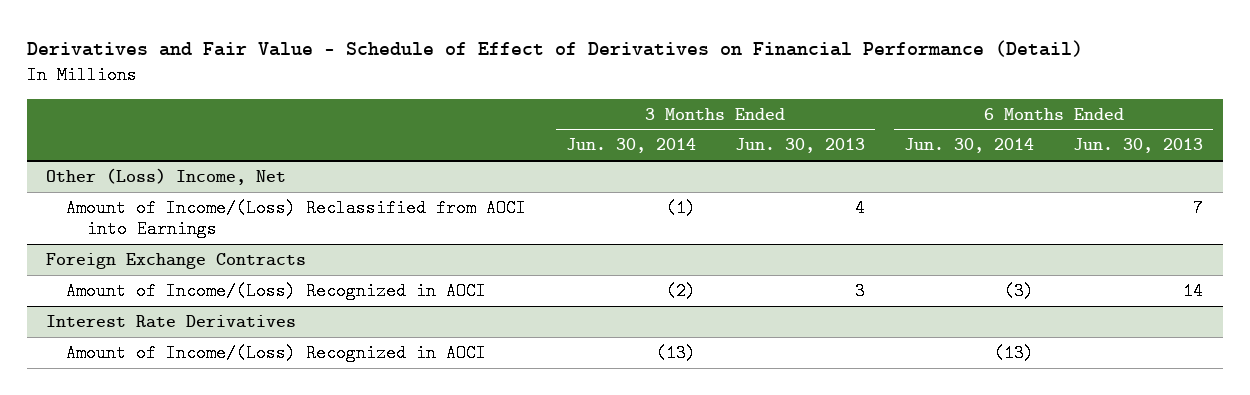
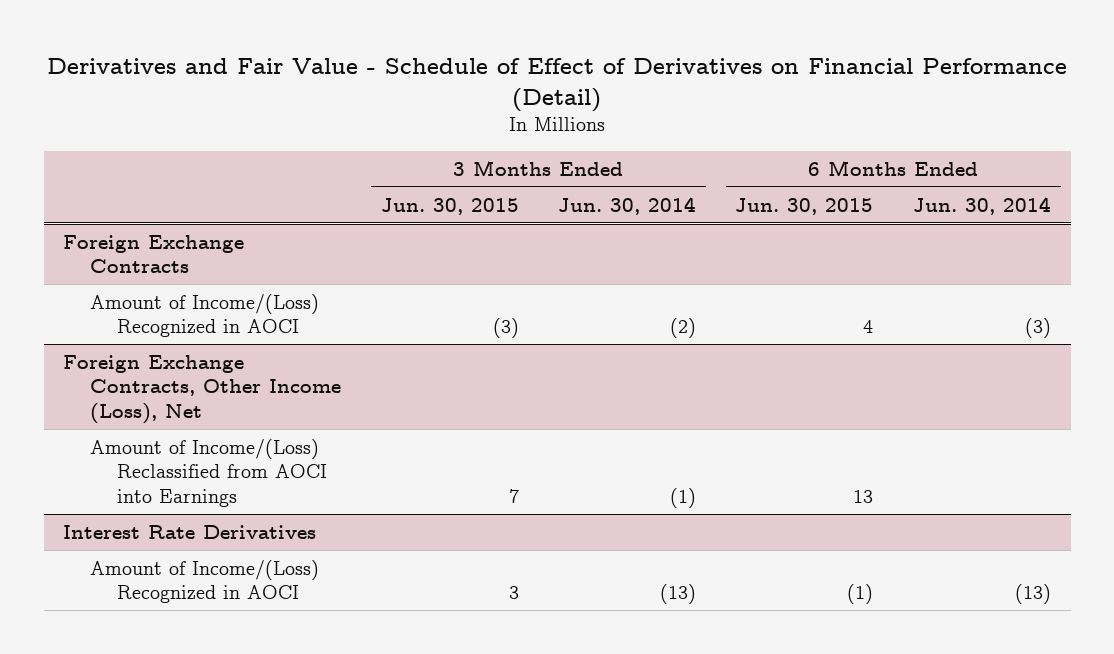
[734,138,865,154] Jun. 30, 2013 -> none
[1073,138,1204,154] Jun. 30, 2013 -> none
none -> [380,197,519,215] Jun. 30, 2015
none -> [735,197,874,215] Jun. 30, 2015
[46,167,287,185] Other (Loss) Income, Net -> none
[66,198,527,239] Amount of Income/(Loss) Reclassified from AOCI into Earnings -> none
none -> [63,354,342,424] Foreign Exchange Contracts, Other Income (Loss), Net
none -> [90,438,327,507] Amount of Income/(Loss) Reclassified from AOCI into Earnings

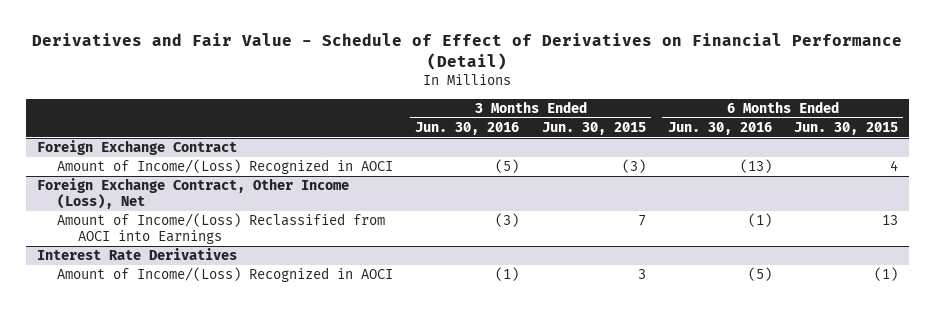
[558,196,697,215] Jun. 30, 2014 -> none
[912,196,1051,215] Jun. 30, 2014 -> none
none -> [415,121,520,135] Jun. 30, 2016
none -> [667,121,772,135] Jun. 30, 2016
[63,234,245,274] Foreign Exchange Contracts -> [36,140,237,156] Foreign Exchange Contract
[63,354,342,424] Foreign Exchange Contracts, Other Income (Loss), Net -> [36,178,349,209] Foreign Exchange Contract, Other Income (Loss), Net

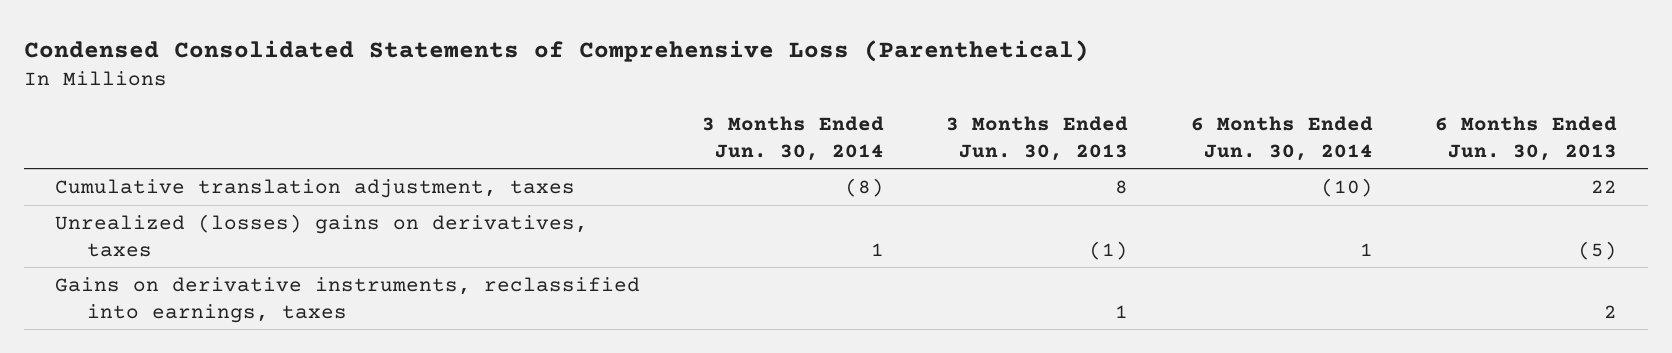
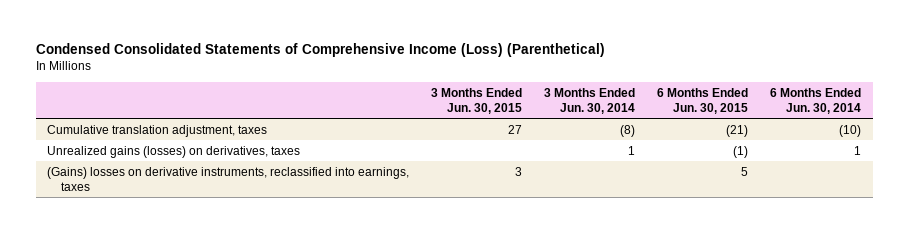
[23,39,1089,62] Condensed Consolidated Statements of Comprehensive Loss (Parenthetical) -> [35,43,605,58] Condensed Consolidated Statements of Comprehensive Income (Loss) (Parenthetical)
[946,116,1129,161] 3 Months Ended Jun. 30, 2013 -> none
[1434,116,1617,161] 6 Months Ended Jun. 30, 2013 -> none
none -> [430,87,522,114] 3 Months Ended Jun. 30, 2015
none -> [657,87,749,114] 6 Months Ended Jun. 30, 2015
[54,213,588,257] Unrealized (losses) gains on derivatives, taxes -> [46,145,300,158] Unrealized gains (losses) on derivatives, taxes
[54,276,640,323] Gains on derivative instruments, reclassified into earnings, taxes -> [46,166,409,191] (Gains) losses on derivative instruments, reclassified into earnings, taxes

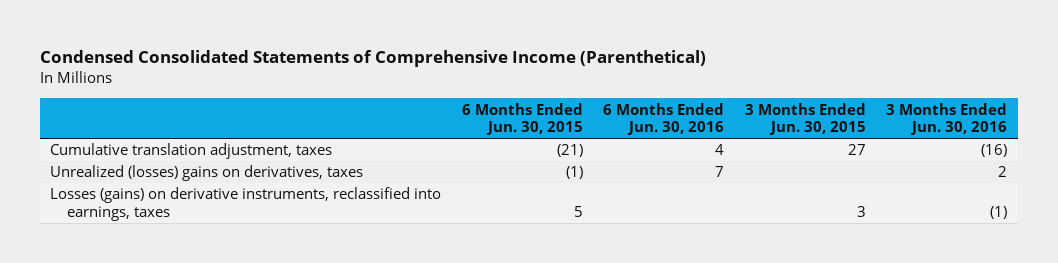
[35,43,605,58] Condensed Consolidated Statements of Comprehensive Income (Loss) (Parenthetical) -> [40,50,707,68] Condensed Consolidated Statements of Comprehensive Income (Parenthetical)
[544,87,636,114] 3 Months Ended Jun. 30, 2014 -> none
[770,87,862,114] 6 Months Ended Jun. 30, 2014 -> none
none -> [603,102,725,136] 6 Months Ended Jun. 30, 2016
none -> [886,102,1008,136] 3 Months Ended Jun. 30, 2016
[46,145,300,158] Unrealized gains (losses) on derivatives, taxes -> [50,165,364,182] Unrealized (losses) gains on derivatives, taxes
[46,166,409,191] (Gains) losses on derivative instruments, reclassified into earnings, taxes -> [50,187,442,222] Losses (gains) on derivative instruments, reclassified into earnings, taxes

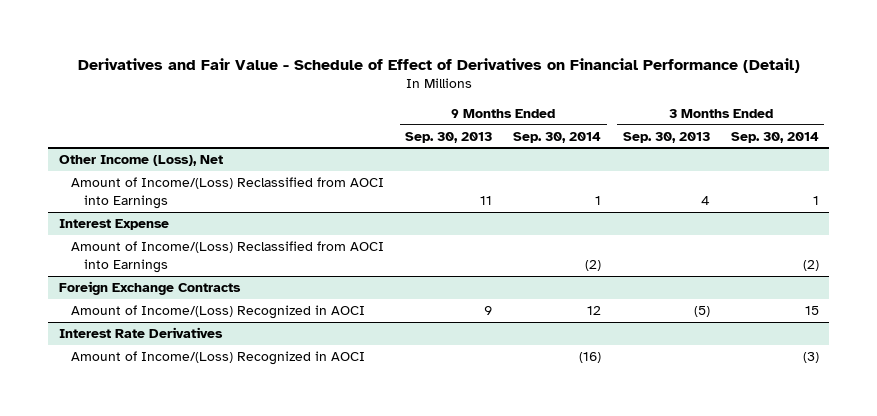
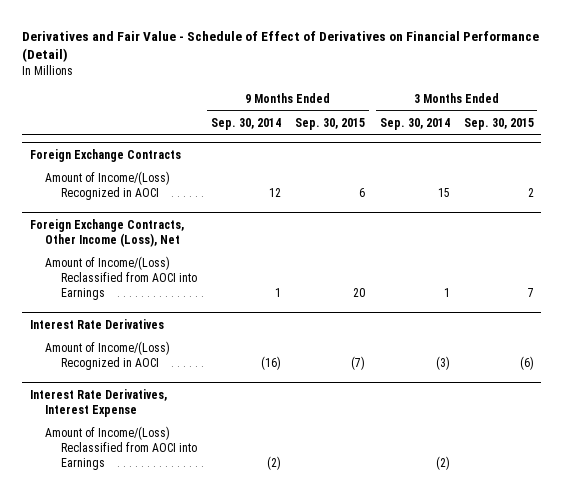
[405,131,493,143] Sep. 30, 2013 -> none
[622,131,710,143] Sep. 30, 2013 -> none
none -> [295,117,366,130] Sep. 30, 2015
none -> [463,117,534,130] Sep. 30, 2015
[58,155,223,167] Other Income (Loss), Net -> none
[71,177,385,210] Amount of Income/(Loss) Reclassified from AOCI into Earnings -> none
[58,219,169,231] Interest Expense -> none
[71,241,385,274] Amount of Income/(Loss) Reclassified from AOCI into Earnings -> none
none -> [29,218,184,247] Foreign Exchange Contracts, Other Income (Loss), Net
none -> [45,255,197,301] Amount of Income/(Loss) Reclassified from AOCI into Earnings
none -> [29,388,167,417] Interest Rate Derivatives, Interest Expense
none -> [45,425,197,471] Amount of Income/(Loss) Reclassified from AOCI into Earnings

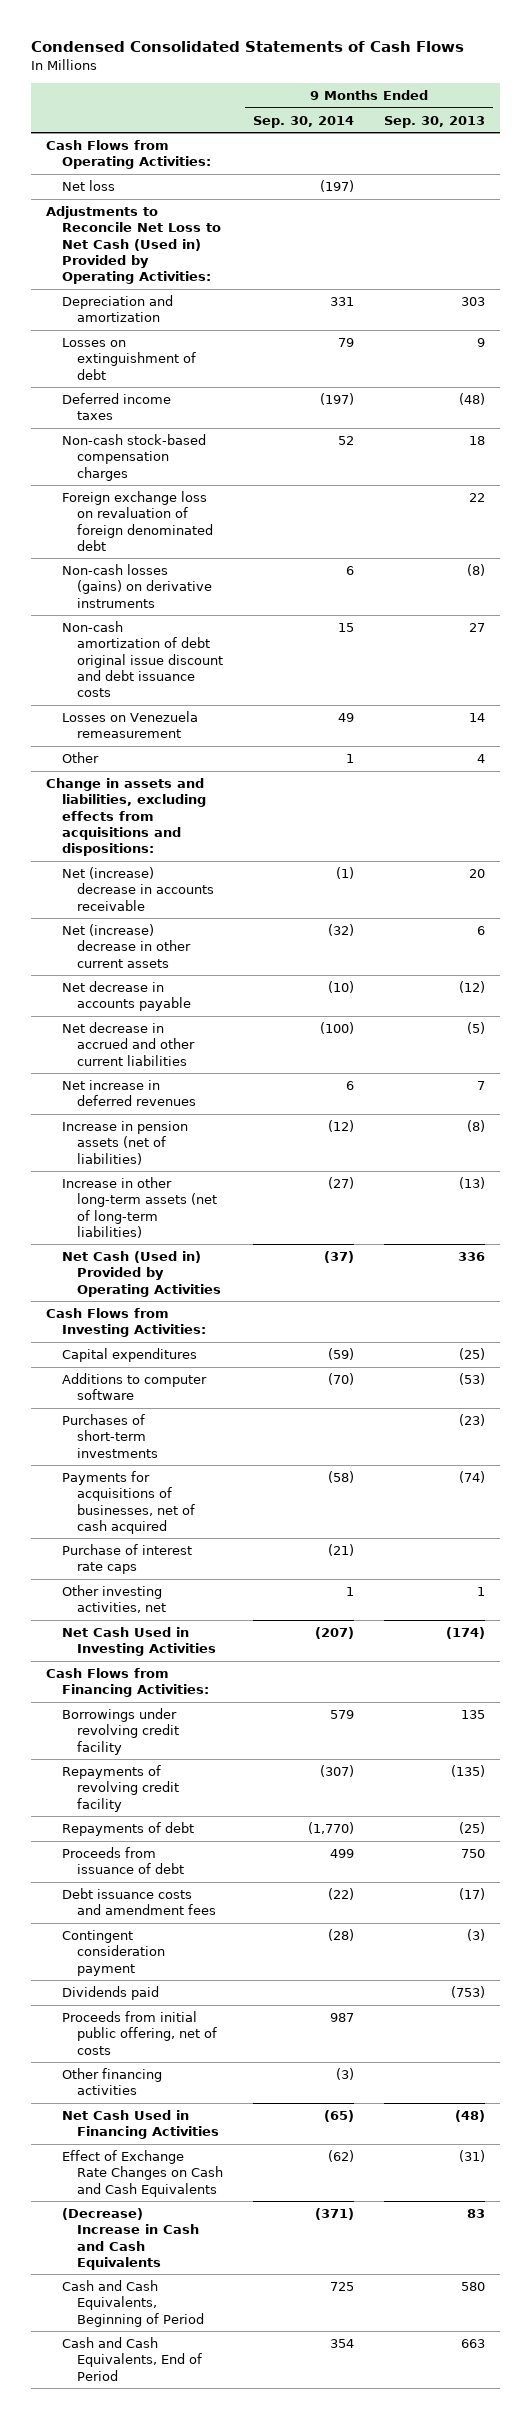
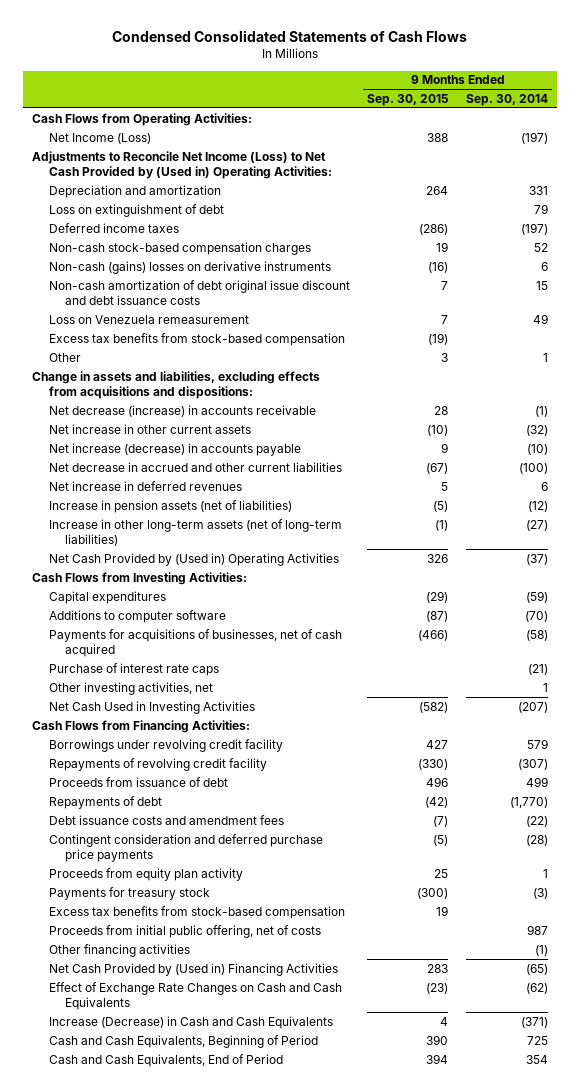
[384,115,486,128] Sep. 30, 2013 -> none
none -> [367,93,449,106] Sep. 30, 2015
[61,180,115,192] Net loss -> [48,132,151,144] Net Income (Loss)
[46,206,221,285] Adjustments to Reconcile Net Loss to Net Cash (Used in) Provided by Operating Activities: -> [31,150,332,180] Adjustments to Reconcile Net Income (Loss) to Net Cash Provided by (Used in) Operating Activities:
[61,338,196,380] Losses on extinguishment of debt -> [48,203,224,217] Loss on extinguishment of debt
[61,491,213,551] Foreign exchange loss on revaluation of foreign denominated debt -> none
[61,564,212,608] Non-cash losses (gains) on derivative instruments -> [48,260,331,274] Non-cash (gains) losses on derivative instruments
[61,711,198,739] Losses on Venezuela remeasurement -> [48,314,249,324] Loss on Venezuela remeasurement
none -> [48,332,345,346] Excess tax benefits from stock-based compensation
[61,867,214,911] Net (increase) decrease in accounts receivable -> [48,404,316,417] Net decrease (increase) in accounts receivable
[61,924,191,968] Net (increase) decrease in other current assets -> [48,423,251,434] Net increase in other current assets
[61,981,191,1012] Net decrease in accounts payable -> [48,442,301,456] Net increase (decrease) in accounts payable
[61,1251,221,1297] Net Cash (Used in) Provided by Operating Activities -> [48,552,339,566] Net Cash Provided by (Used in) Operating Activities
[61,1414,158,1458] Purchases of short-term investments -> none
[61,1822,194,1837] Repayments of debt -> [48,795,162,809] Repayments of debt
[61,1930,165,1976] Contingent consideration payment -> none
[61,1986,159,2001] Dividends paid -> none
none -> [48,833,323,863] Contingent consideration and deferred purchase price payments
none -> [48,867,243,881] Proceeds from equity plan activity
none -> [48,886,210,900] Payments for treasury stock
none -> [48,905,345,919] Excess tax benefits from stock-based compensation
[336,2068,355,2081] (3) -> [534,944,548,956] (1)
[61,2110,219,2140] Net Cash Used in Financing Activities -> [48,962,338,976] Net Cash Provided by (Used in) Financing Activities
[61,2208,199,2270] (Decrease) Increase in Cash and Cash Equivalents -> [48,1015,333,1029] Increase (Decrease) in Cash and Cash Equivalents

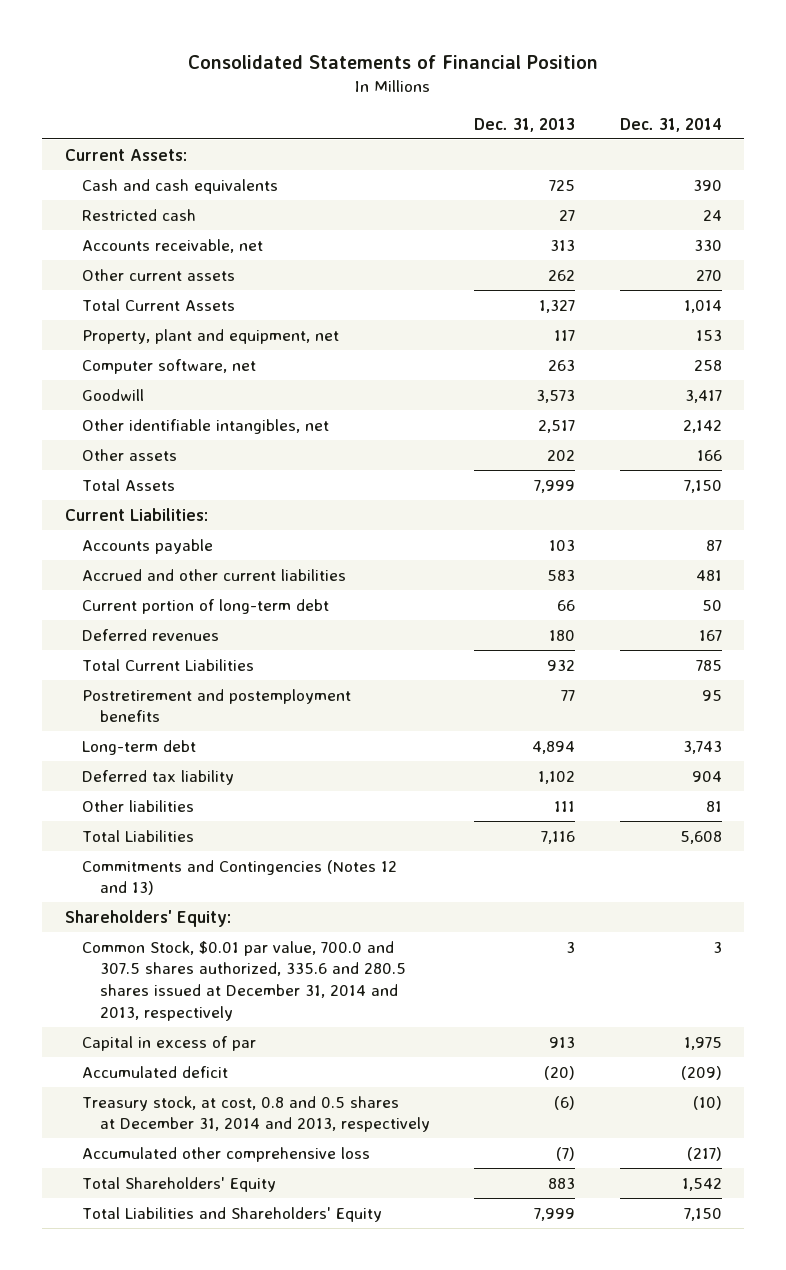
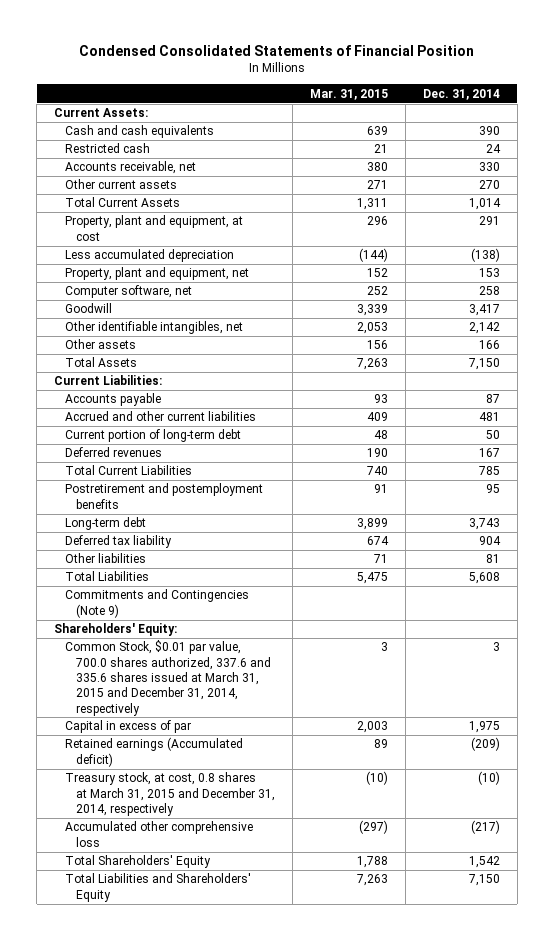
[188,54,599,69] Consolidated Statements of Financial Position -> [78,44,474,56] Condensed Consolidated Statements of Financial Position
[474,117,576,132] Dec. 31, 2013 -> none
none -> [309,88,388,100] Mar. 31, 2015
none -> [65,215,244,241] Property, plant and equipment, at cost
none -> [65,249,235,263] Less accumulated depreciation
[82,859,398,896] Commitments and Contingencies (Notes 12 and 13) -> [65,589,250,618] Commitments and Contingencies (Note 9)
[82,940,406,1021] Common Stock, $0.01 par value, 700.0 and 307.5 shares authorized, 335.6 and 280.5 shares issued at December 31, 2014 and 2013, respectively -> [65,640,272,716] Common Stock, $0.01 par value, 700.0 shares authorized, 337.6 and 335.6 shares issued at March 31, 2015 and December 31, 2014, respectively
[82,1065,229,1078] Accumulated deficit -> [65,737,244,767] Retained earnings (Accumulated deficit)
[82,1095,430,1133] Treasury stock, at cost, 0.8 and 0.5 shares at December 31, 2014 and 2013, respectively -> [65,772,276,817] Treasury stock, at cost, 0.8 shares at March 31, 2015 and December 31, 2014, respectively

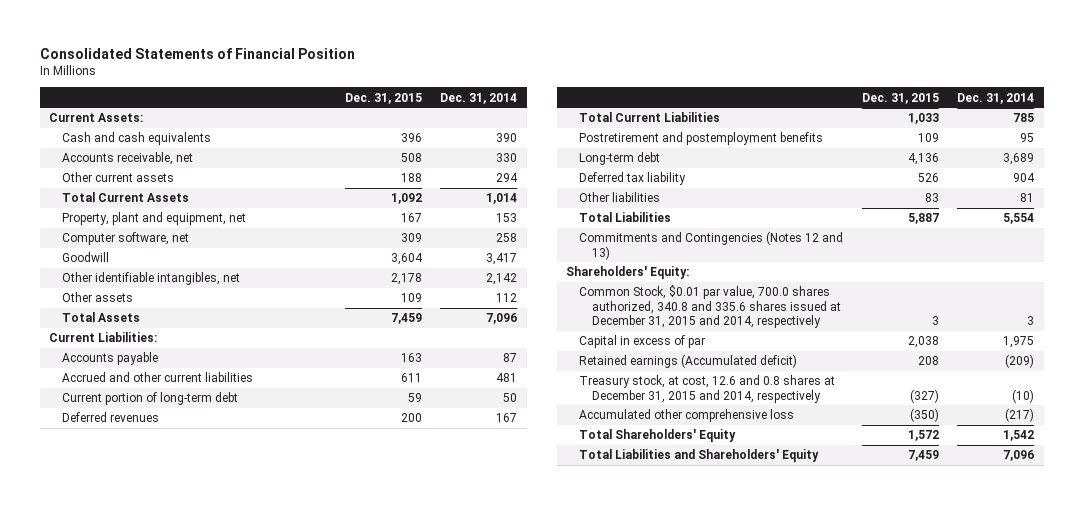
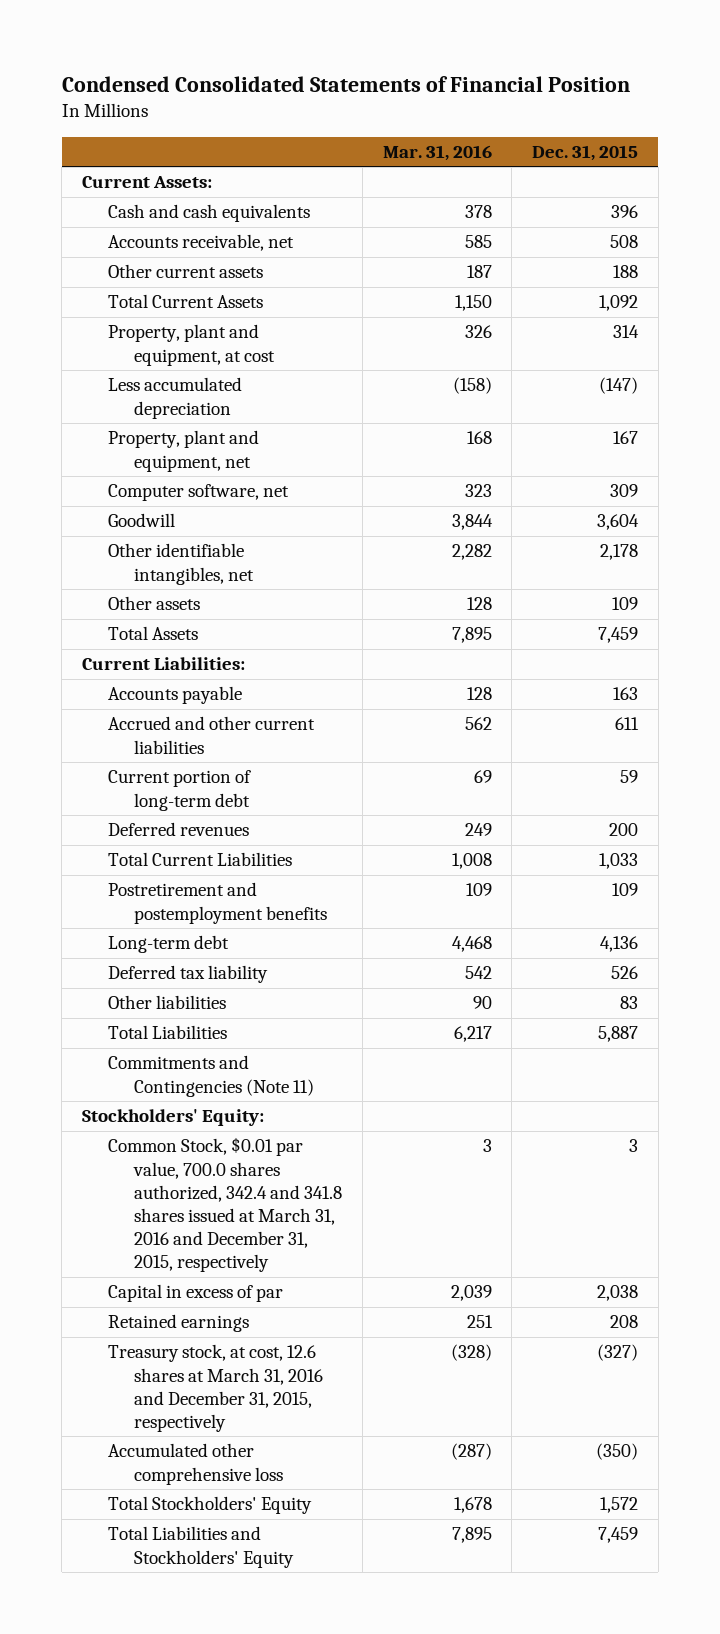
[39,47,355,59] Consolidated Statements of Financial Position -> [61,75,630,92] Condensed Consolidated Statements of Financial Position
[440,92,518,104] Dec. 31, 2014 -> none
none -> [382,145,492,162] Mar. 31, 2016
none -> [108,324,275,366] Property, plant and equipment, at cost
none -> [108,377,243,419] Less accumulated depreciation
[579,231,844,260] Commitments and Contingencies (Notes 12 and 13) -> [108,1055,314,1097] Commitments and Contingencies (Note 11)
[566,266,690,280] Shareholders' Equity: -> [82,1109,265,1127] Stockholders' Equity:
[579,285,841,329] Common Stock, $0.01 par value, 700.0 shares authorized, 340.8 and 335.6 shares issued at December 31, 2015 and 2014, respectively -> [108,1137,342,1273] Common Stock, $0.01 par value, 700.0 shares authorized, 342.4 and 341.8 shares issued at March 31, 2016 and December 31, 2015, respectively
[579,354,798,369] Retained earnings (Accumulated deficit) -> [108,1314,250,1333] Retained earnings
[579,375,836,403] Treasury stock, at cost, 12.6 and 0.8 shares at December 31, 2015 and 2014, respectively -> [108,1344,323,1432] Treasury stock, at cost, 12.6 shares at March 31, 2016 and December 31, 2015, respectively
[579,429,737,443] Total Shareholders' Equity -> [108,1496,313,1515] Total Stockholders' Equity
[579,449,820,463] Total Liabilities and Shareholders' Equity -> [108,1526,294,1568] Total Liabilities and Stockholders' Equity

